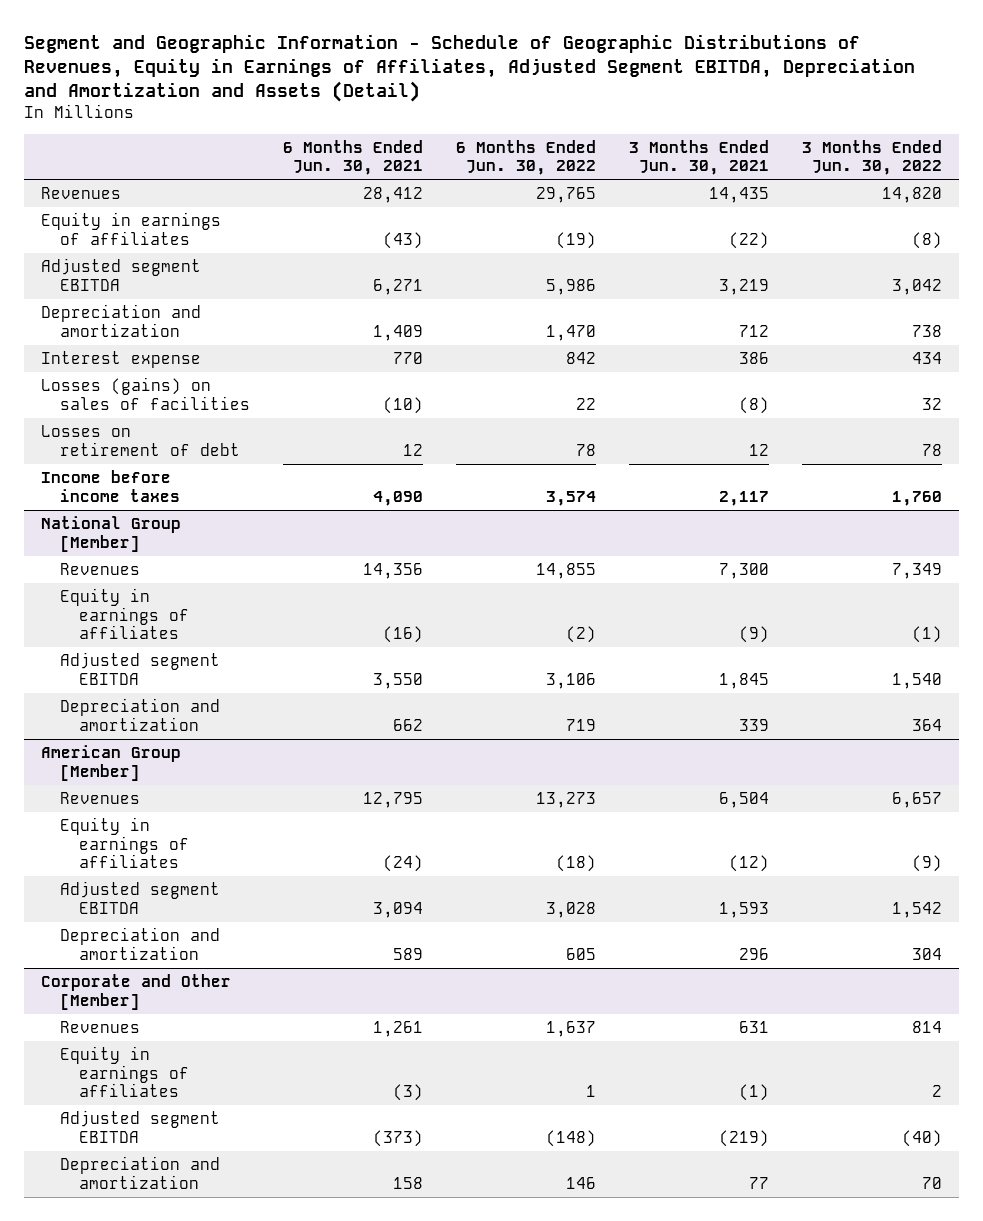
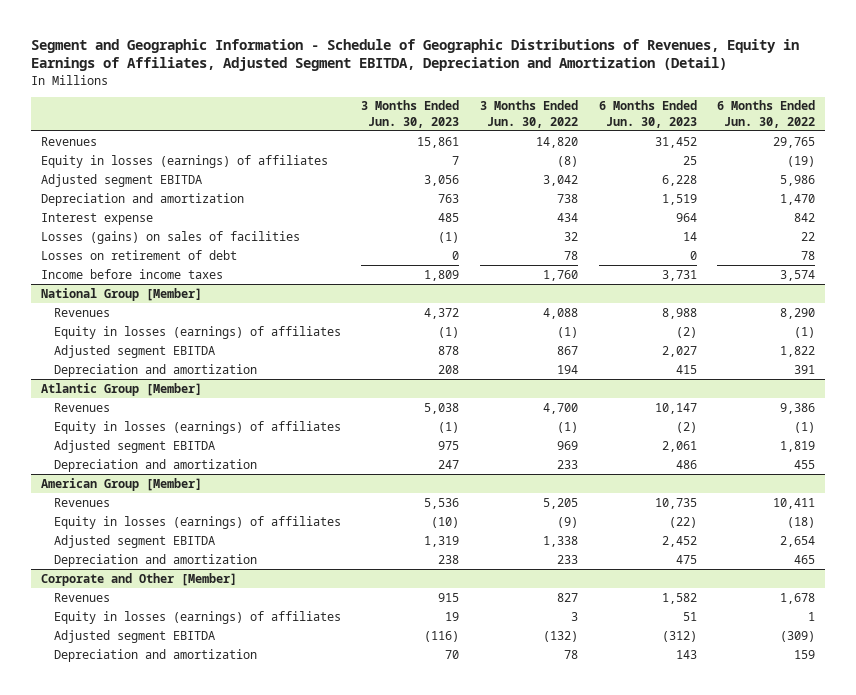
[24,33,916,103] Segment and Geographic Information - Schedule of Geographic Distributions of Revenues, Equity in Earnings of Affiliates, Adjusted Segment EBITDA, Depreciation and Amortization and Assets (Detail) -> [30,38,799,72] Segment and Geographic Information - Schedule of Geographic Distributions of Revenues, Equity in Earnings of Affiliates, Adjusted Segment EBITDA, Depreciation and Amortization (Detail)
[283,139,424,176] 6 Months Ended Jun. 30, 2021 -> none
[629,139,770,176] 3 Months Ended Jun. 30, 2021 -> none
none -> [361,100,460,128] 3 Months Ended Jun. 30, 2023
none -> [598,100,697,128] 6 Months Ended Jun. 30, 2023
[40,212,221,245] Equity in earnings of affiliates -> [41,154,329,168] Equity in losses (earnings) of affiliates
[536,563,597,580] 14,855 -> [780,307,816,319] 8,290
[892,563,943,580] 7,349 -> [542,307,578,319] 4,088
[60,588,190,640] Equity in earnings of affiliates -> [53,325,341,339] Equity in losses (earnings) of affiliates
[566,626,597,644] (2) -> [794,326,816,338] (1)
[546,672,597,689] 3,106 -> [780,345,816,357] 1,822
[892,672,943,689] 1,540 -> [556,345,578,355] 867
[566,718,597,731] 719 -> [794,364,816,374] 391
[912,718,943,731] 364 -> [556,364,578,374] 194
none -> [41,382,203,396] Atlantic Group [Member]
none -> [53,402,110,412] Revenues
none -> [53,420,341,434] Equity in losses (earnings) of affiliates
none -> [53,439,215,453] Adjusted segment EBITDA
none -> [53,458,257,472] Depreciation and amortization
[536,792,597,809] 13,273 -> [773,497,816,509] 10,411
[892,792,943,809] 6,657 -> [542,497,578,509] 5,205
[60,817,190,869] Equity in earnings of affiliates -> [53,515,341,529] Equity in losses (earnings) of affiliates
[546,901,597,918] 3,028 -> [780,535,816,547] 2,654
[892,901,943,918] 1,542 -> [542,535,578,547] 1,338
[566,947,597,960] 605 -> [794,554,816,564] 465
[912,947,943,960] 304 -> [556,554,578,564] 233
[546,1021,597,1038] 1,637 -> [780,592,816,604] 1,678
[912,1021,943,1034] 814 -> [556,592,578,602] 827
[60,1046,190,1098] Equity in earnings of affiliates -> [53,610,341,624] Equity in losses (earnings) of affiliates
[932,1085,943,1098] 2 -> [570,611,578,621] 3
[546,1129,597,1147] (148) -> [780,630,816,642] (309)
[902,1129,943,1147] (40) -> [542,630,578,642] (132)
[566,1176,597,1189] 146 -> [794,649,816,659] 159
[922,1176,943,1189] 70 -> [563,649,578,659] 78

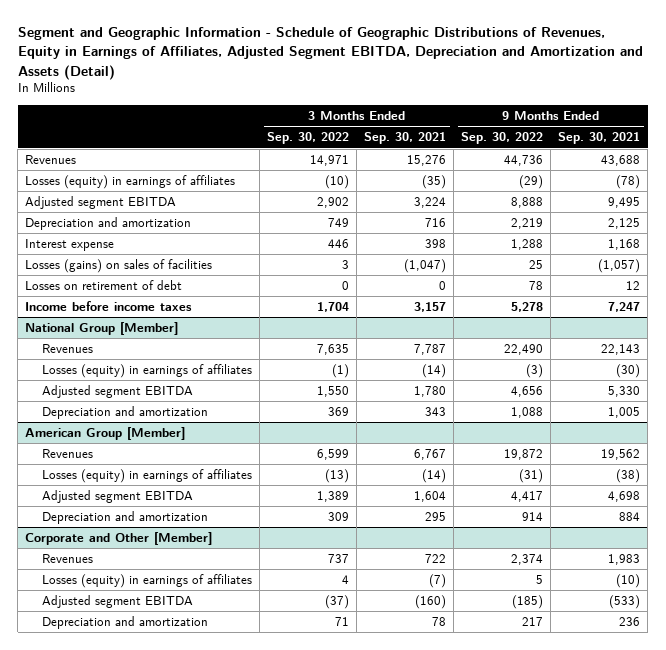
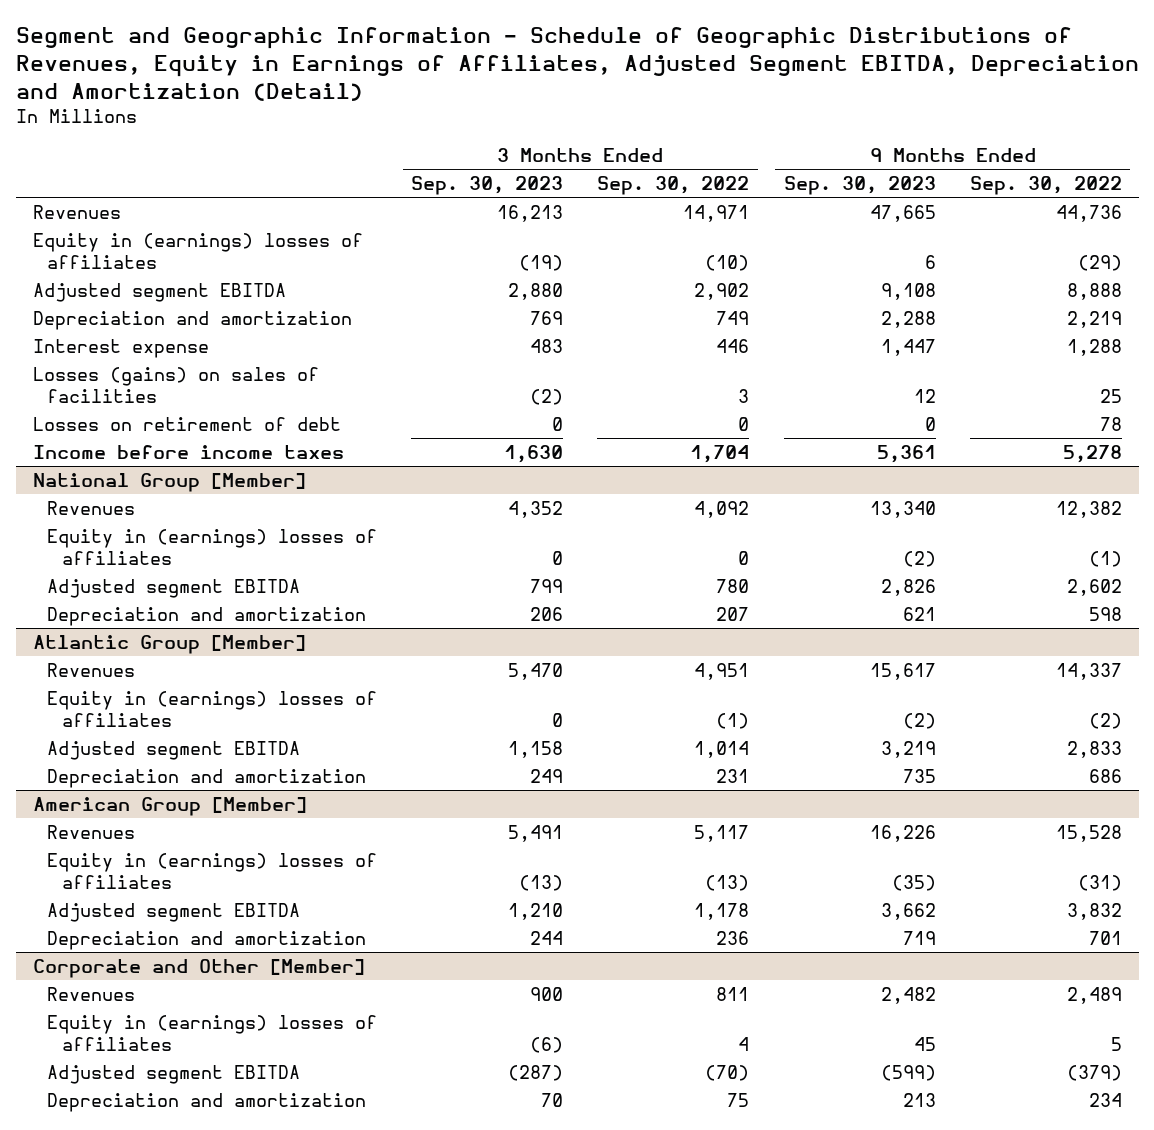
[17,27,643,80] Segment and Geographic Information - Schedule of Geographic Distributions of Revenues, Equity in Earnings of Affiliates, Adjusted Segment EBITDA, Depreciation and Amortization and Assets (Detail) -> [15,27,1139,102] Segment and Geographic Information - Schedule of Geographic Distributions of Revenues, Equity in Earnings of Affiliates, Adjusted Segment EBITDA, Depreciation and Amortization (Detail)
[364,132,447,145] Sep. 30, 2021 -> none
[558,132,641,145] Sep. 30, 2021 -> none
none -> [411,176,564,196] Sep. 30, 2023
none -> [783,176,936,196] Sep. 30, 2023
[25,175,236,190] Losses (equity) in earnings of affiliates -> [32,232,363,269] Equity in (earnings) losses of affiliates
[317,344,350,356] 7,635 -> [694,500,750,518] 4,092
[504,344,544,356] 22,490 -> [1055,500,1122,518] 12,382
[42,364,253,379] Losses (equity) in earnings of affiliates -> [47,528,378,565] Equity in (earnings) losses of affiliates
[332,364,350,379] (1) -> [738,550,750,565] 0
[526,364,544,379] (3) -> [1088,550,1122,567] (1)
[317,386,350,398] 1,550 -> [716,578,750,593] 780
[511,386,544,398] 4,656 -> [1066,578,1122,596] 2,602
[328,407,350,417] 369 -> [716,606,750,621] 207
[511,407,544,419] 1,088 -> [1088,606,1122,621] 598
none -> [32,634,306,654] Atlantic Group [Member]
none -> [47,662,136,677] Revenues
none -> [47,690,378,727] Equity in (earnings) losses of affiliates
none -> [47,740,301,760] Adjusted segment EBITDA
none -> [47,768,367,788] Depreciation and amortization
[317,449,350,461] 6,599 -> [694,824,750,842] 5,117
[504,449,544,461] 19,872 -> [1055,824,1122,842] 15,528
[42,469,253,484] Losses (equity) in earnings of affiliates -> [47,852,378,889] Equity in (earnings) losses of affiliates
[317,491,350,503] 1,389 -> [694,902,750,920] 1,178
[511,491,544,503] 4,417 -> [1066,902,1122,920] 3,832
[328,512,350,522] 309 -> [716,930,750,945] 236
[522,512,544,522] 914 -> [1088,930,1122,945] 701
[328,554,350,564] 737 -> [716,986,750,1001] 811
[511,554,544,566] 2,374 -> [1066,986,1122,1004] 2,489
[42,574,253,589] Losses (equity) in earnings of affiliates -> [47,1014,378,1051] Equity in (earnings) losses of affiliates
[325,595,350,610] (37) -> [705,1064,750,1081] (70)
[512,595,544,610] (185) -> [1066,1064,1122,1081] (379)
[335,617,350,627] 71 -> [727,1092,750,1107] 75
[522,617,544,627] 217 -> [1088,1092,1122,1107] 234

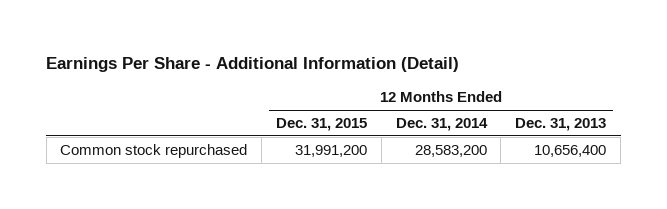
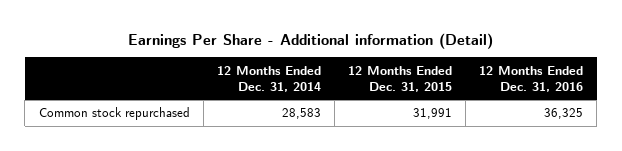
[46,57,460,73] Earnings Per Share - Additional Information (Detail) -> [127,32,493,49] Earnings Per Share - Additional information (Detail)
[515,118,607,132] Dec. 31, 2013 -> none
none -> [479,65,584,92] 12 Months Ended Dec. 31, 2016
[294,145,367,158] 31,991,200 -> [413,108,453,120] 31,991
[414,145,487,158] 28,583,200 -> [281,108,321,120] 28,583

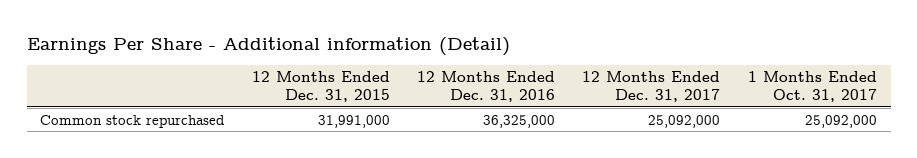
[216,65,321,92] 12 Months Ended Dec. 31, 2014 -> none
none -> [582,70,721,103] 12 Months Ended Dec. 31, 2017
none -> [747,70,877,103] 1 Months Ended Oct. 31, 2017
[413,108,453,120] 31,991 -> [317,114,390,128] 31,991,000
[544,108,584,120] 36,325 -> [483,114,556,128] 36,325,000

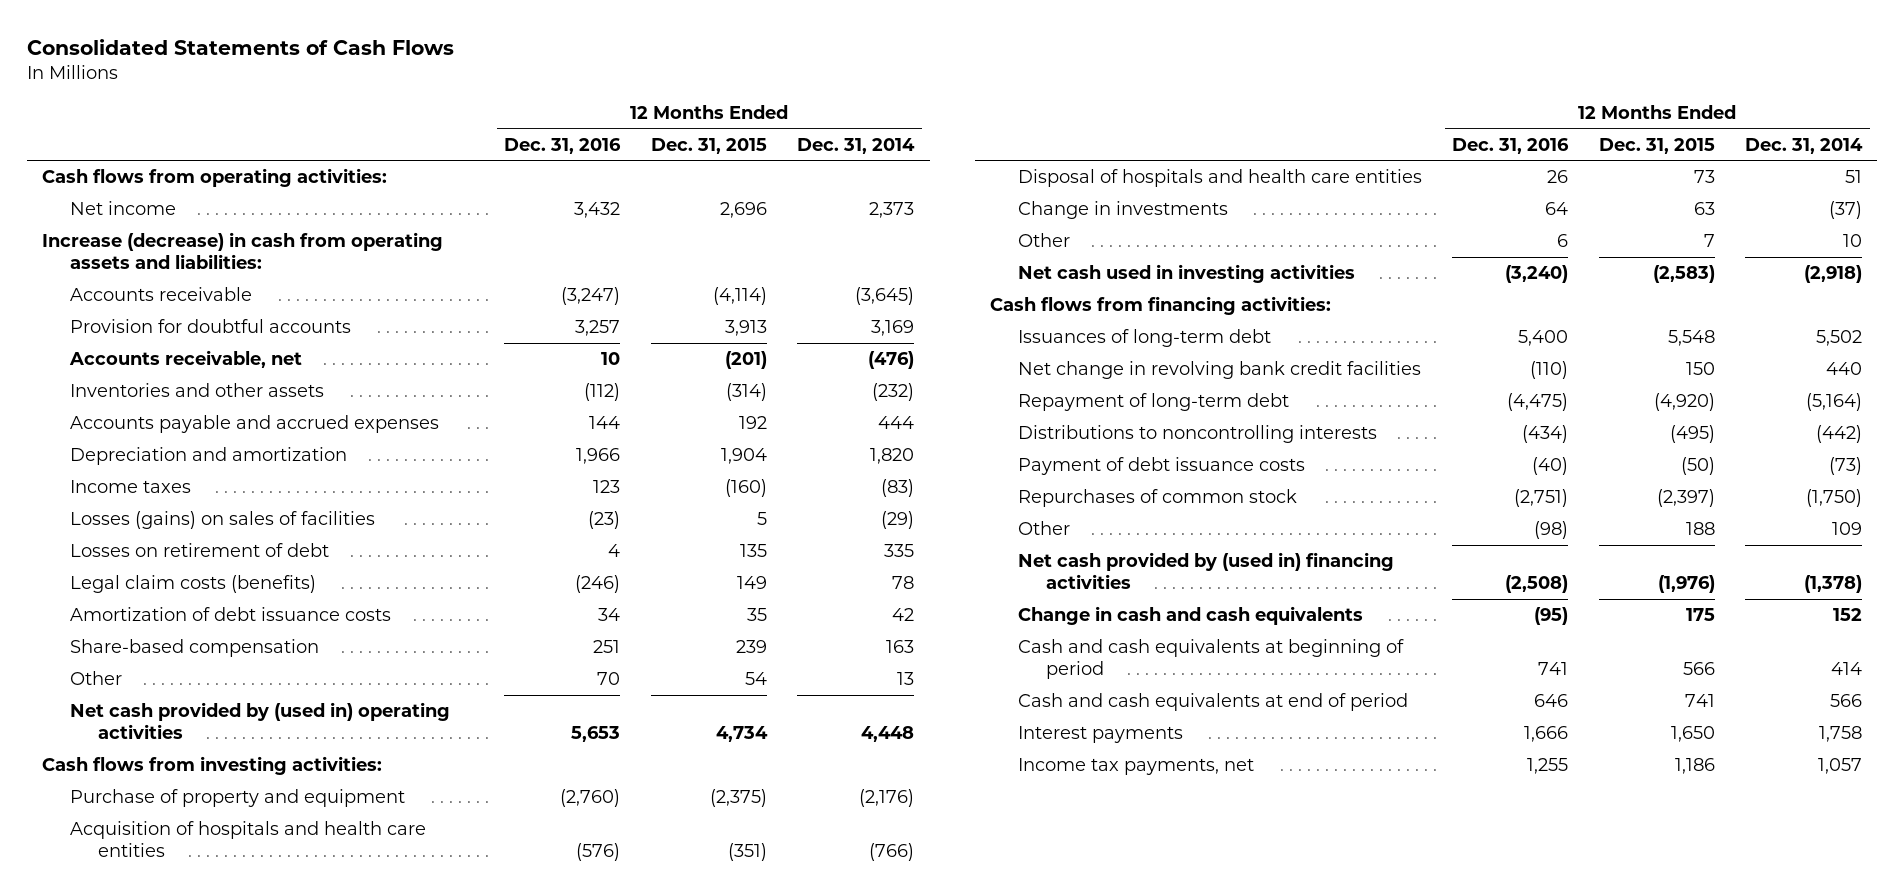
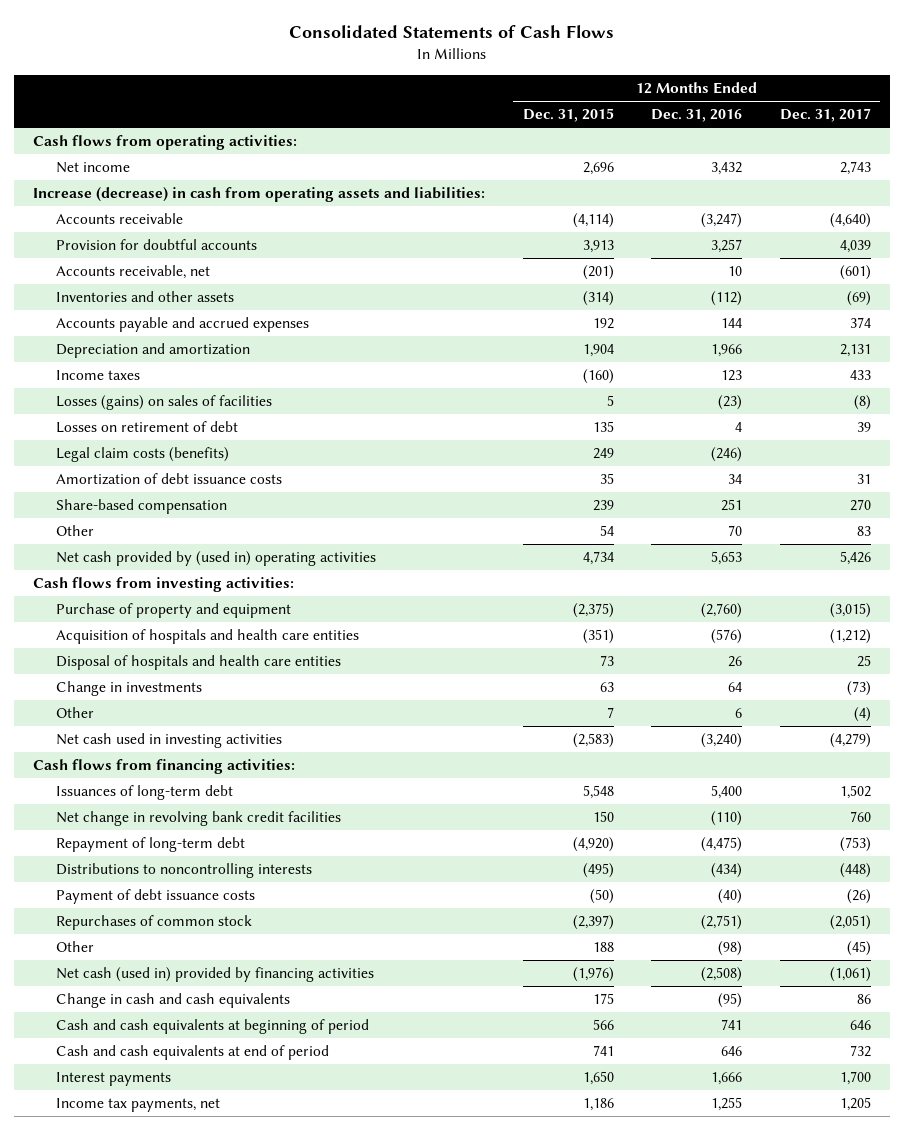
[797,137,916,154] Dec. 31, 2014 -> none
none -> [779,108,871,123] Dec. 31, 2017
[736,576,767,590] 149 -> [592,448,614,460] 249
[1017,552,1394,590] Net cash provided by (used in) financing activities -> [55,967,374,983] Net cash (used in) provided by financing activities

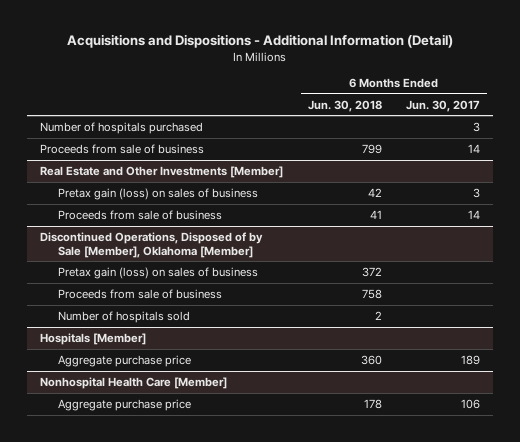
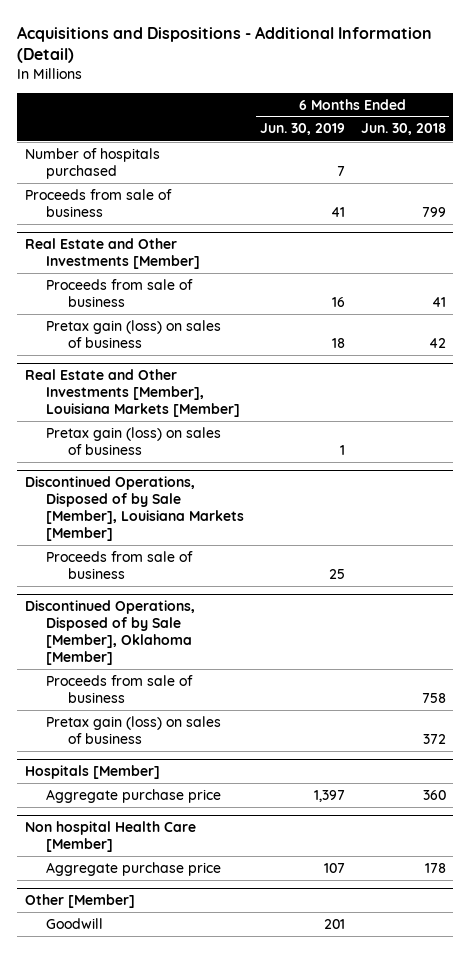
[406,99,481,112] Jun. 30, 2017 -> none
none -> [259,123,345,136] Jun. 30, 2019
[57,187,258,200] Pretax gain (loss) on sales of business -> [46,319,222,348] Pretax gain (loss) on sales of business
none -> [25,369,241,417] Real Estate and Other Investments [Member], Louisiana Markets [Member]
none -> [46,426,222,455] Pretax gain (loss) on sales of business
none -> [25,476,245,541] Discontinued Operations, Disposed of by Sale [Member], Louisiana Markets [Member]
none -> [46,550,194,579] Proceeds from sale of business
[57,310,190,323] Number of hospitals sold -> none
[57,266,258,279] Pretax gain (loss) on sales of business -> [46,715,222,744] Pretax gain (loss) on sales of business
[39,376,227,389] Nonhospital Health Care [Member] -> [25,821,197,853] Non hospital Health Care [Member]
none -> [25,894,136,909] Other [Member]
none -> [46,917,104,929] Goodwill

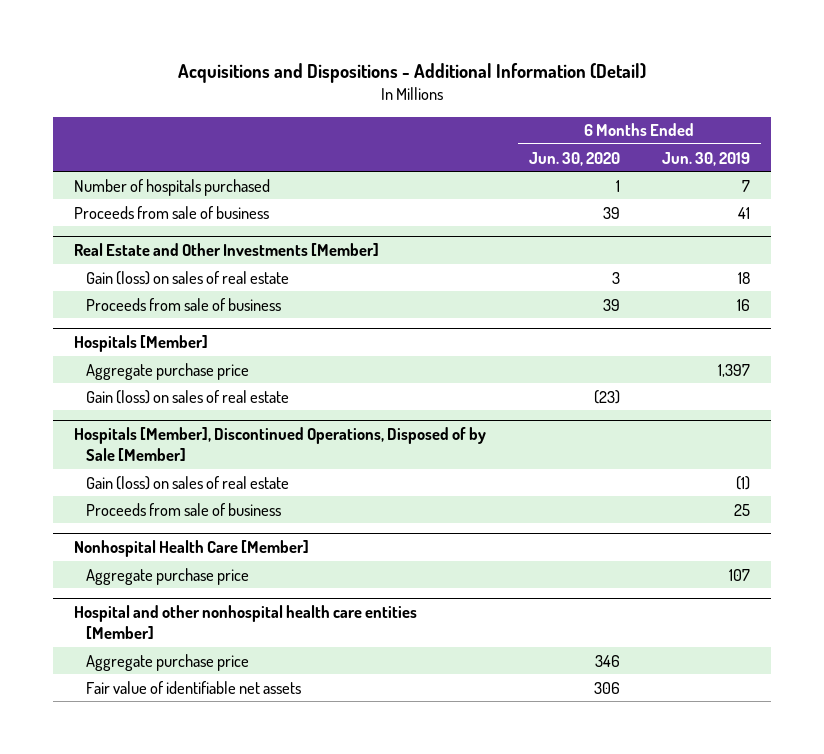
[360,123,446,136] Jun. 30, 2018 -> none
none -> [528,151,620,166] Jun. 30, 2020
none -> [86,270,290,285] Gain (loss) on sales of real estate
[46,319,222,348] Pretax gain (loss) on sales of business -> none
[25,369,241,417] Real Estate and Other Investments [Member], Louisiana Markets [Member] -> none
[46,426,222,455] Pretax gain (loss) on sales of business -> none
[25,476,245,541] Discontinued Operations, Disposed of by Sale [Member], Louisiana Markets [Member] -> none
[46,550,194,579] Proceeds from sale of business -> none
[25,600,196,665] Discontinued Operations, Disposed of by Sale [Member], Oklahoma [Member] -> none
[46,674,194,703] Proceeds from sale of business -> none
[46,715,222,744] Pretax gain (loss) on sales of business -> none
none -> [86,389,290,404] Gain (loss) on sales of real estate
none -> [74,427,487,462] Hospitals [Member], Discontinued Operations, Disposed of by Sale [Member]
none -> [86,475,290,490] Gain (loss) on sales of real estate
none -> [86,502,282,516] Proceeds from sale of business
[25,821,197,853] Non hospital Health Care [Member] -> [74,540,310,558] Nonhospital Health Care [Member]
[25,894,136,909] Other [Member] -> none
[46,917,104,929] Goodwill -> none
none -> [74,605,418,640] Hospital and other nonhospital health care entities [Member]
none -> [86,653,250,671] Aggregate purchase price
none -> [86,680,302,694] Fair value of identifiable net assets

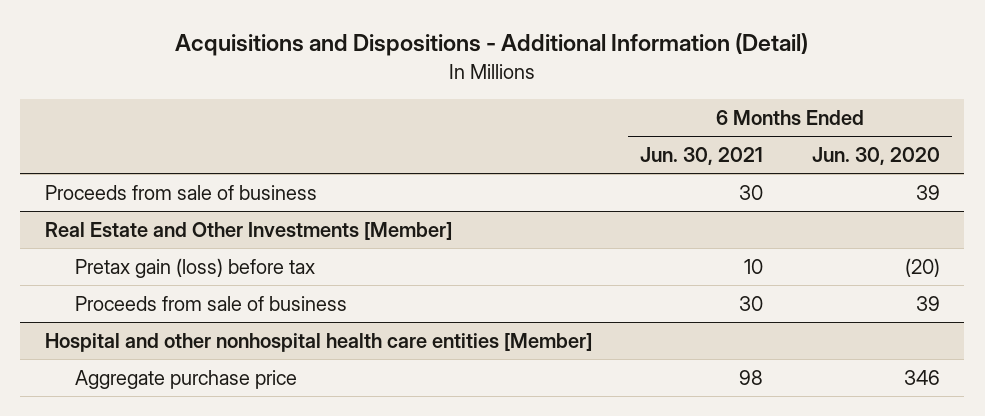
[662,151,751,166] Jun. 30, 2019 -> none
none -> [640,146,764,165] Jun. 30, 2021
[74,178,271,196] Number of hospitals purchased -> none
[86,270,290,285] Gain (loss) on sales of real estate -> [74,257,315,278] Pretax gain (loss) before tax
[611,271,620,284] 3 -> [904,257,940,277] (20)
[74,335,209,353] Hospitals [Member] -> none
[86,362,250,380] Aggregate purchase price -> none
[86,389,290,404] Gain (loss) on sales of real estate -> none
[74,427,487,462] Hospitals [Member], Discontinued Operations, Disposed of by Sale [Member] -> none
[86,475,290,490] Gain (loss) on sales of real estate -> none
[86,502,282,516] Proceeds from sale of business -> none
[74,540,310,558] Nonhospital Health Care [Member] -> none
[86,567,250,585] Aggregate purchase price -> none
[86,680,302,694] Fair value of identifiable net assets -> none

